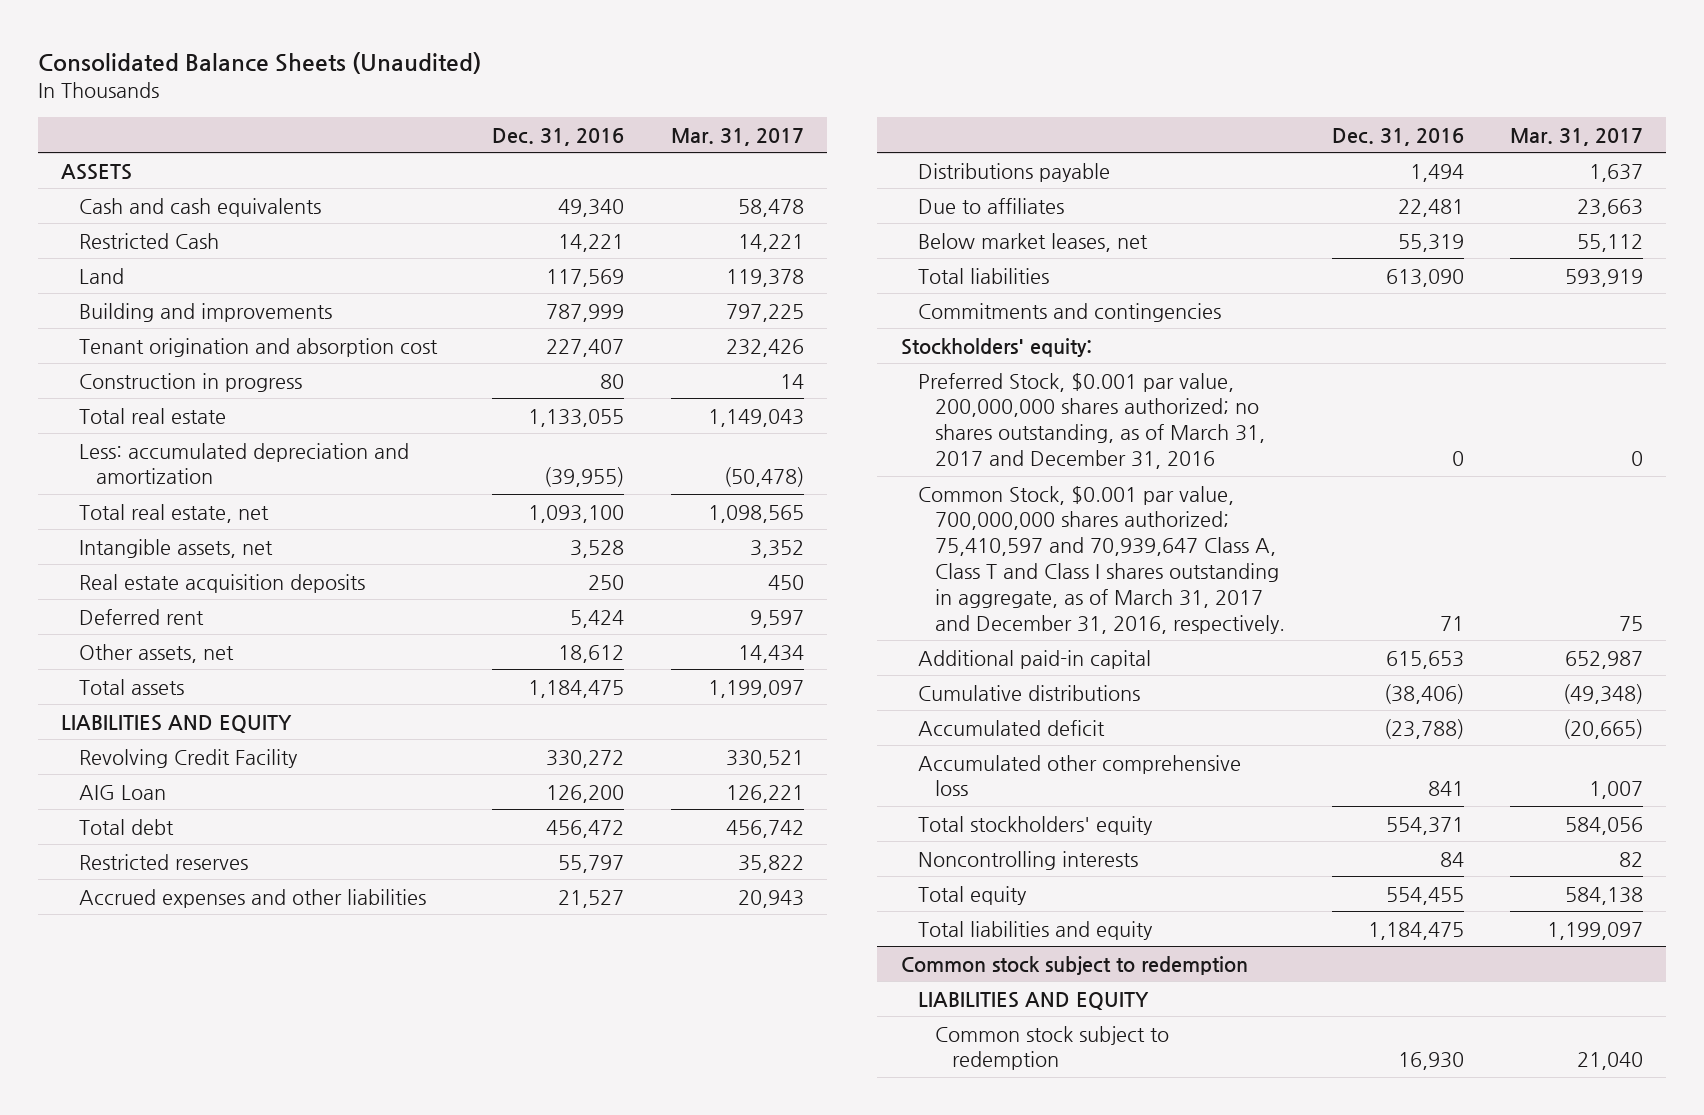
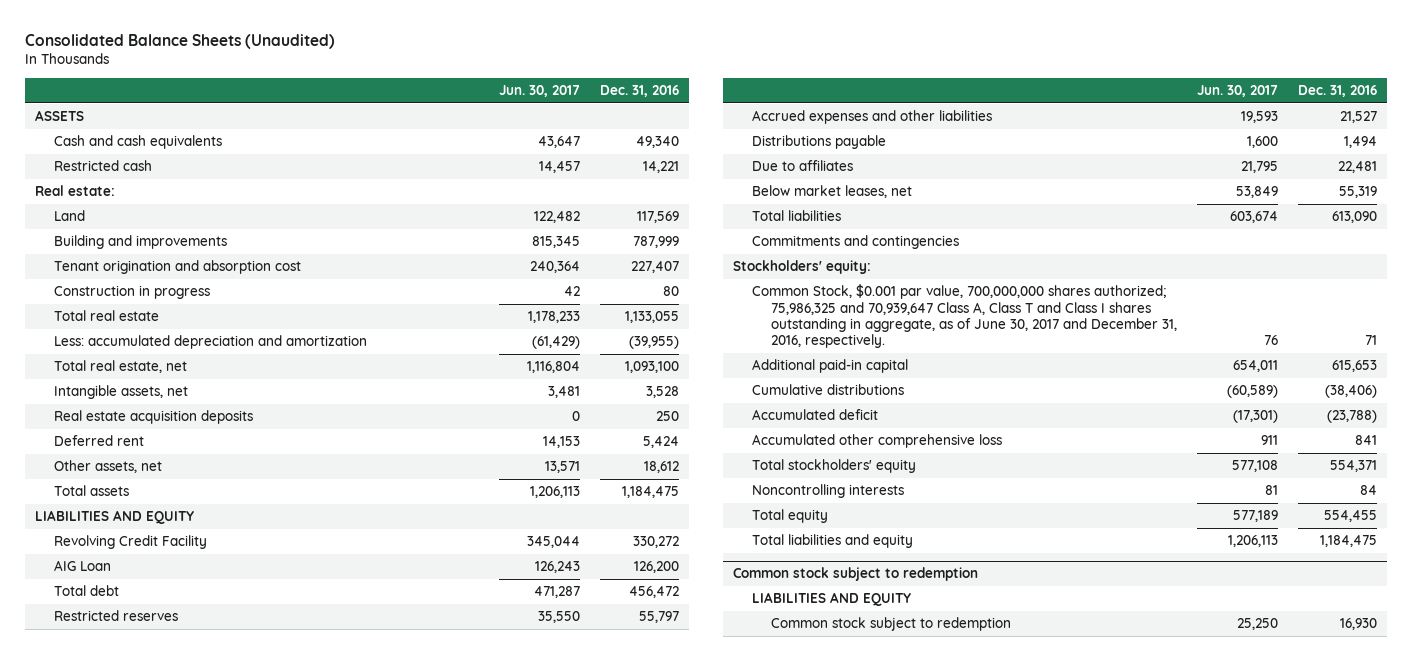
[670,127,804,146] Mar. 31, 2017 -> none
none -> [498,85,580,98] Jun. 30, 2017
[78,232,219,249] Restricted Cash -> [53,160,152,172] Restricted cash
none -> [34,185,115,197] Real estate:
[917,372,1266,470] Preferred Stock, $0.001 par value, 200,000,000 shares authorized; no shares outstanding, as of March 31, 2017 and December 31, 2016 -> none
[917,485,1286,634] Common Stock, $0.001 par value, 700,000,000 shares authorized; 75,410,597 and 70,939,647 Class A, Class T and Class I shares outstanding in aggregate, as of March 31, 2017 and December 31, 2016, respectively. -> [751,284,1178,349] Common Stock, $0.001 par value, 700,000,000 shares authorized; 75,986,325 and 70,939,647 Class A, Class T and Class I shares outstanding in aggregate, as of June 30, 2017 and December 31, 2016, respectively.

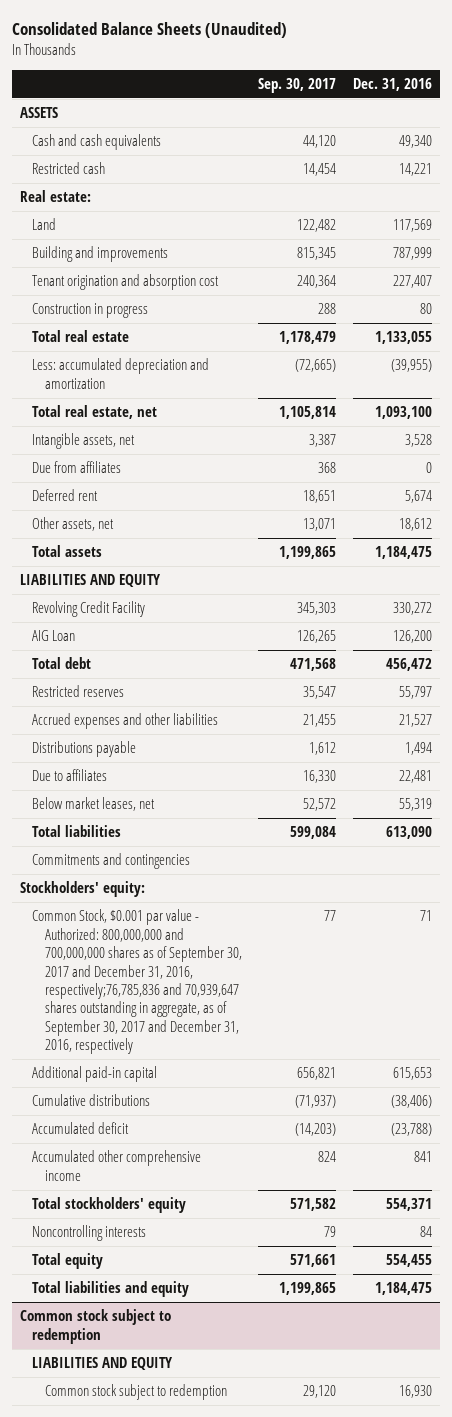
[498,85,580,98] Jun. 30, 2017 -> none
none -> [258,78,337,94] Sep. 30, 2017
[53,410,253,425] Real estate acquisition deposits -> none
none -> [32,461,122,474] Due from affiliates
[642,436,679,449] 5,424 -> [405,490,433,504] 5,674
[751,284,1178,349] Common Stock, $0.001 par value, 700,000,000 shares authorized; 75,986,325 and 70,939,647 Class A, Class T and Class I shares outstanding in aggregate, as of June 30, 2017 and December 31, 2016, respectively. -> [32,909,242,1055] Common Stock, $0.001 par value - Authorized: 800,000,000 and 700,000,000 shares as of September 30, 2017 and December 31, 2016, respectively;76,785,836 and 70,939,647 shares outstanding in aggregate, as of September 30, 2017 and December 31, 2016, respectively
[751,434,1002,449] Accumulated other comprehensive loss -> [32,1150,202,1181] Accumulated other comprehensive income

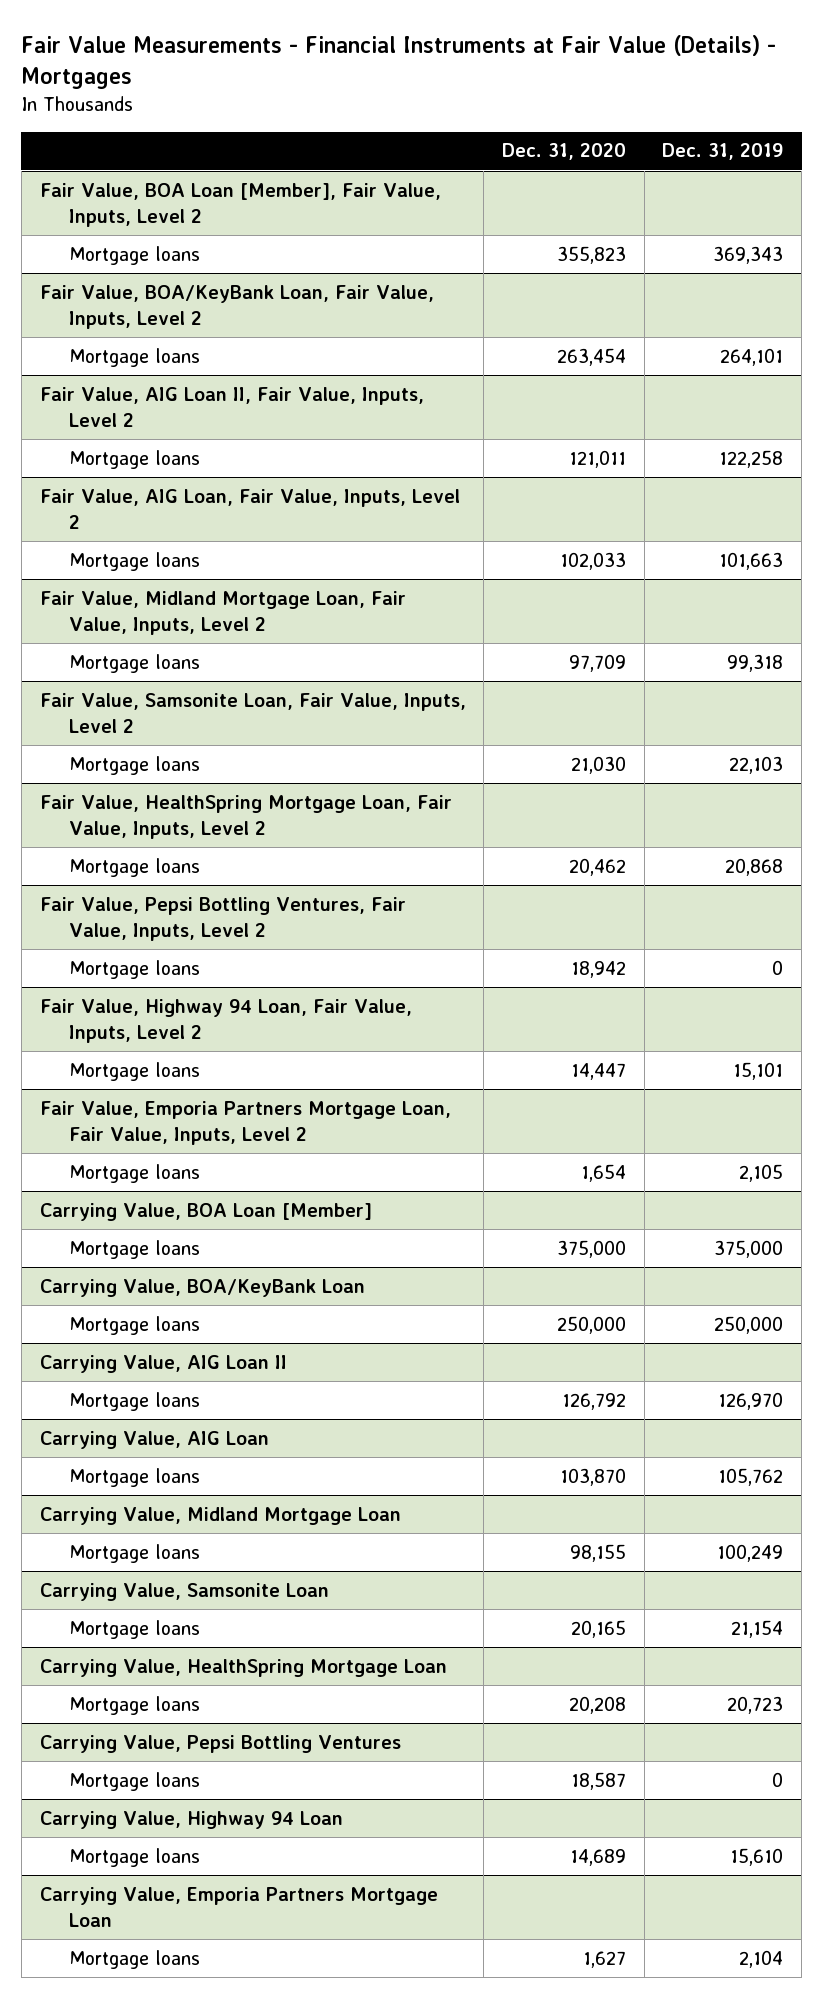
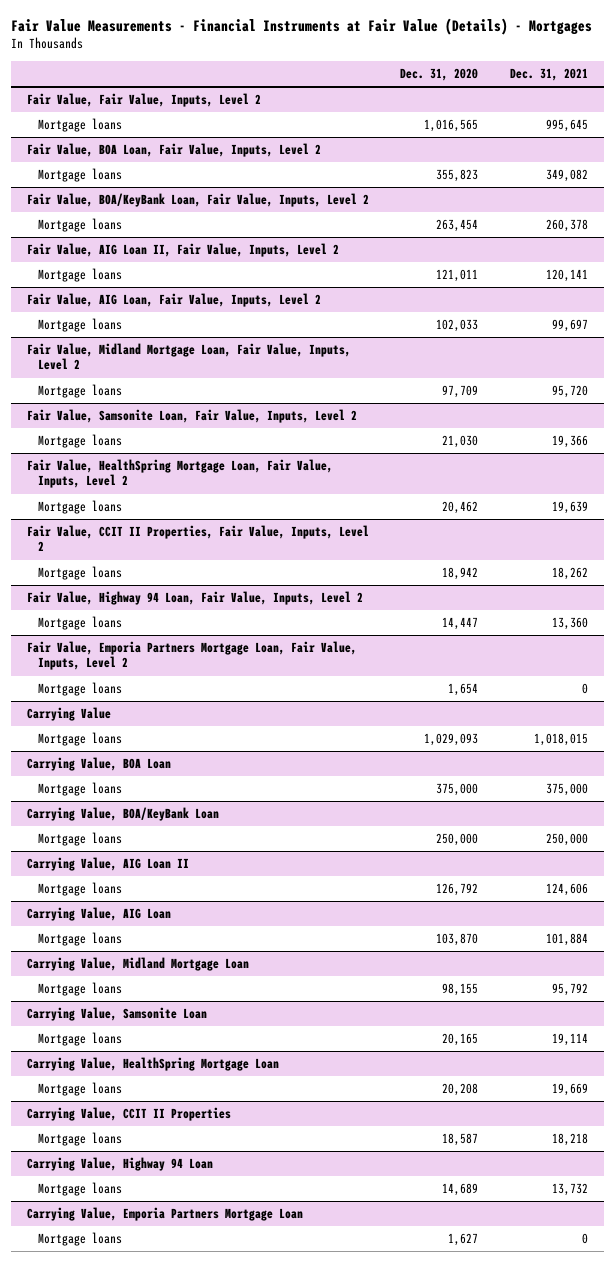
[662,143,784,161] Dec. 31, 2019 -> none
none -> [510,68,589,82] Dec. 31, 2021
none -> [26,93,261,108] Fair Value, Fair Value, Inputs, Level 2
none -> [38,118,123,133] Mortgage loans
[39,182,441,227] Fair Value, BOA Loan [Member], Fair Value, Inputs, Level 2 -> [26,143,321,158] Fair Value, BOA Loan, Fair Value, Inputs, Level 2
[39,896,406,941] Fair Value, Pepsi Bottling Ventures, Fair Value, Inputs, Level 2 -> none
none -> [26,525,369,552] Fair Value, CCIT II Properties, Fair Value, Inputs, Level 2
none -> [26,707,111,722] Carrying Value
none -> [38,732,123,747] Mortgage loans
[39,1202,372,1221] Carrying Value, BOA Loan [Member] -> [26,757,171,772] Carrying Value, BOA Loan
[39,1734,401,1753] Carrying Value, Pepsi Bottling Ventures -> none
none -> [26,1107,231,1122] Carrying Value, CCIT II Properties

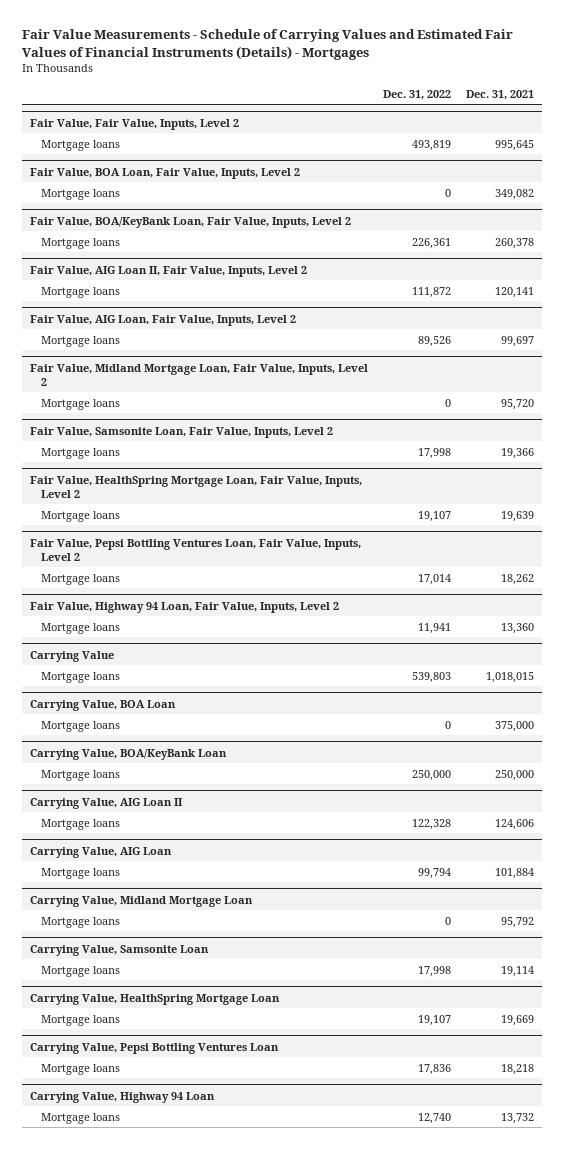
[10,17,592,35] Fair Value Measurements - Financial Instruments at Fair Value (Details) - Mortgages -> [22,29,514,60] Fair Value Measurements - Schedule of Carrying Values and Estimated Fair Values of Financial Instruments (Details) - Mortgages
[400,68,479,82] Dec. 31, 2020 -> none
none -> [383,89,452,100] Dec. 31, 2022
[26,525,369,552] Fair Value, CCIT II Properties, Fair Value, Inputs, Level 2 -> none
none -> [29,538,361,561] Fair Value, Pepsi Bottling Ventures Loan, Fair Value, Inputs, Level 2
[26,641,357,671] Fair Value, Emporia Partners Mortgage Loan, Fair Value, Inputs, Level 2 -> none
[38,682,123,697] Mortgage loans -> none
[26,1107,231,1122] Carrying Value, CCIT II Properties -> none
none -> [29,1042,279,1054] Carrying Value, Pepsi Bottling Ventures Loan
[26,1207,303,1222] Carrying Value, Emporia Partners Mortgage Loan -> none
[38,1232,123,1247] Mortgage loans -> none

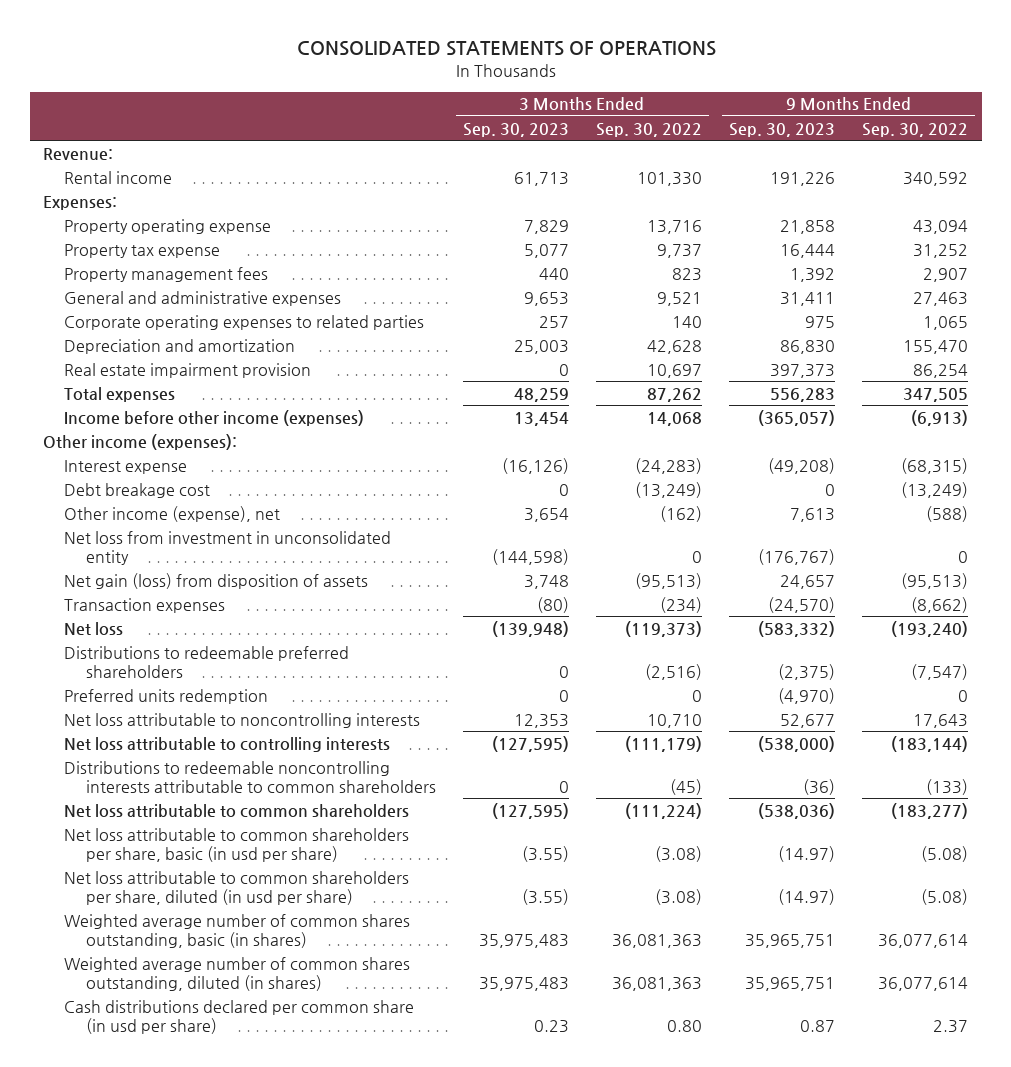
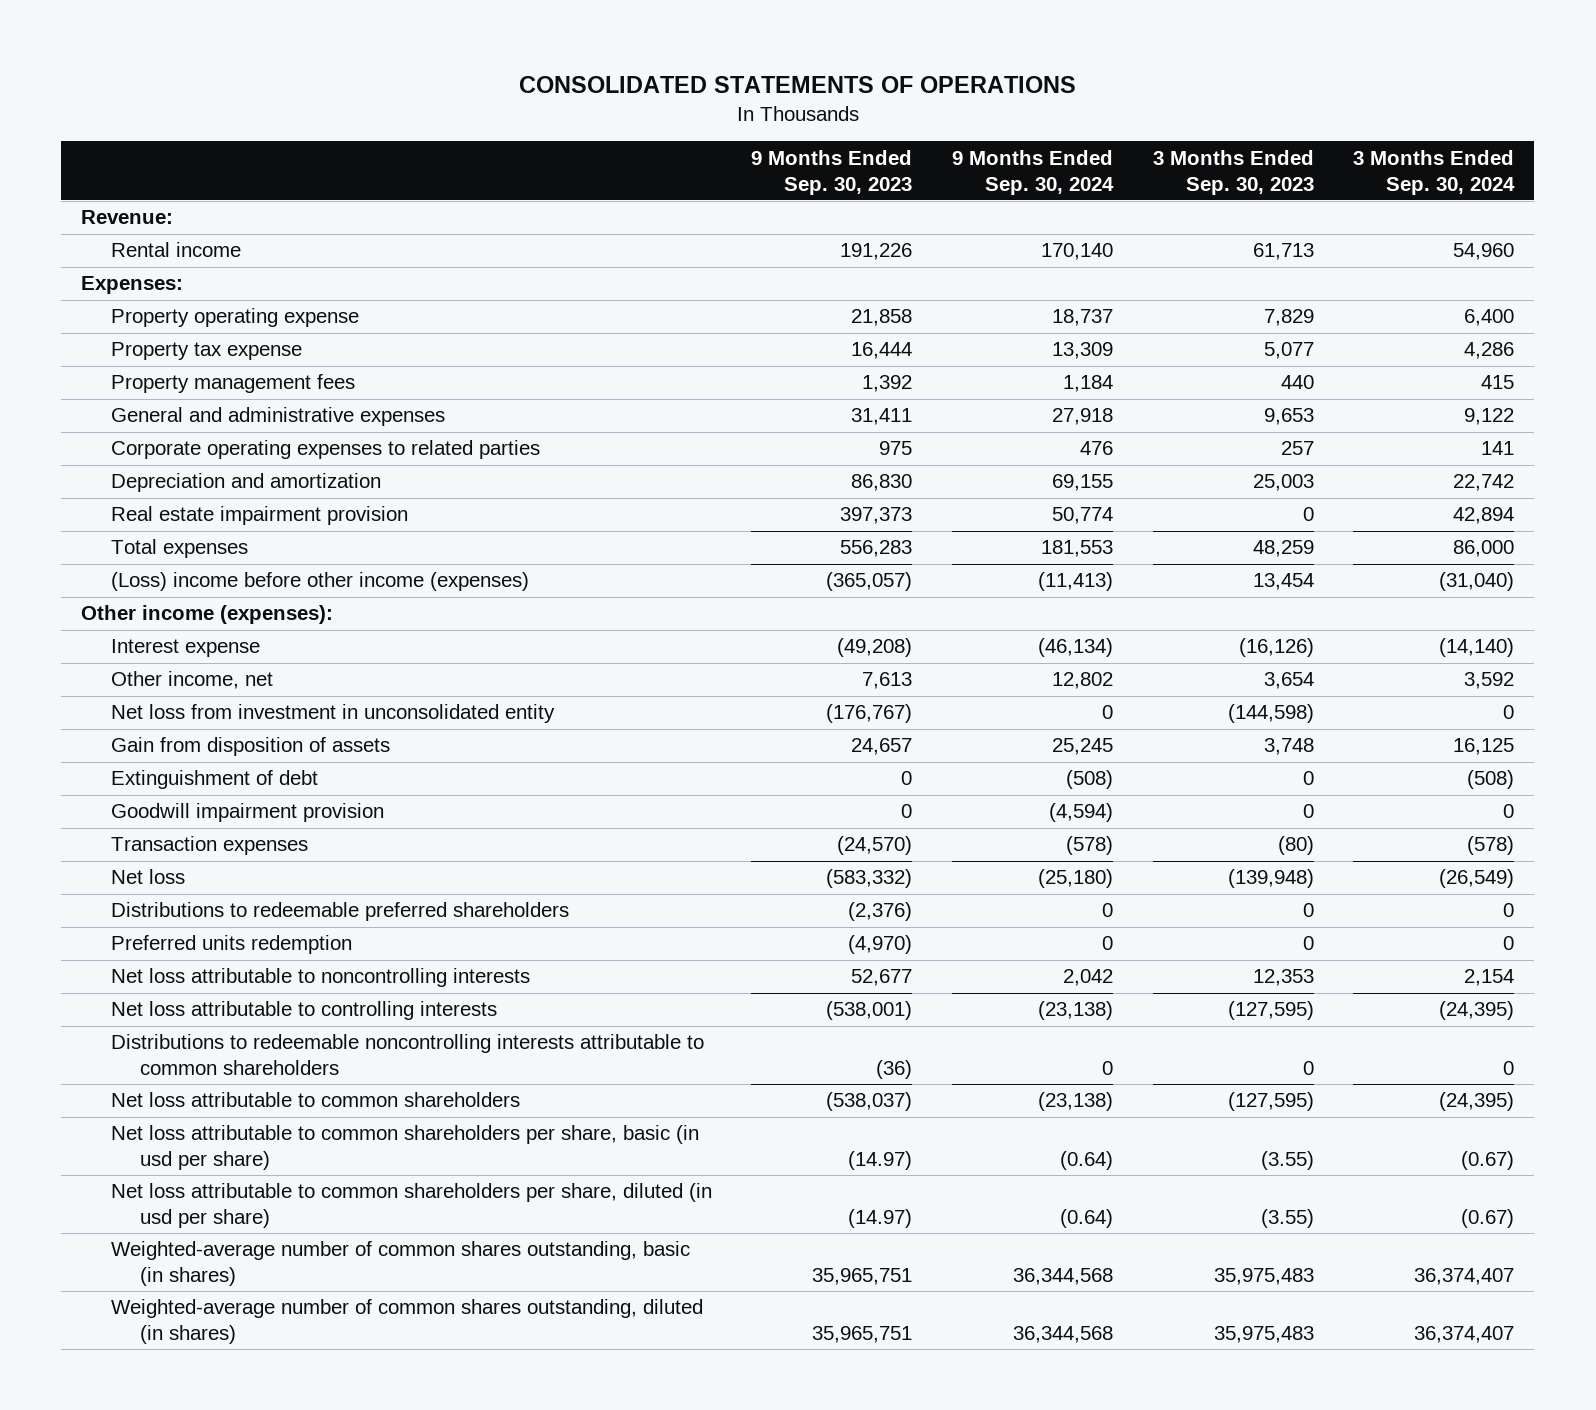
[595,122,702,137] Sep. 30, 2022 -> none
[862,122,969,137] Sep. 30, 2022 -> none
none -> [952,149,1115,195] 9 Months Ended Sep. 30, 2024
none -> [1353,149,1516,195] 3 Months Ended Sep. 30, 2024
[64,409,365,426] Income before other income (expenses) -> [110,572,529,592] (Loss) income before other income (expenses)
[64,482,211,498] Debt breakage cost -> none
[64,505,281,522] Other income (expense), net -> [110,671,273,690] Other income, net
[64,572,369,589] Net gain (loss) from disposition of assets -> [110,737,390,757] Gain from disposition of assets
none -> [110,770,318,790] Extinguishment of debt
none -> [110,803,384,823] Goodwill impairment provision
[778,663,836,680] (2,375) -> [848,902,913,922] (2,376)
[758,735,836,752] (538,000) -> [826,1001,913,1021] (538,001)
[758,802,836,819] (538,036) -> [826,1092,913,1112] (538,037)
[64,999,415,1034] Cash distributions declared per common share (in usd per share) -> none
[64,913,411,948] Weighted average number of common shares outstanding, basic (in shares) -> [110,1241,690,1287] Weighted-average number of common shares outstanding, basic (in shares)
[64,956,411,991] Weighted average number of common shares outstanding, diluted (in shares) -> [110,1299,703,1345] Weighted-average number of common shares outstanding, diluted (in shares)

